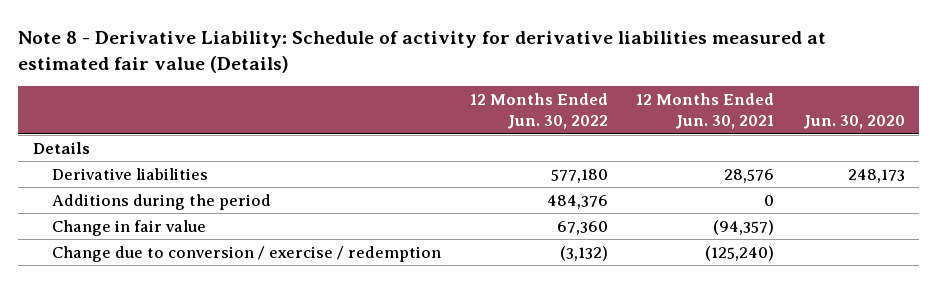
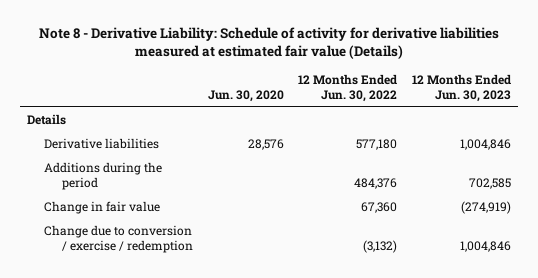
[636,92,775,130] 12 Months Ended Jun. 30, 2021 -> none
none -> [411,74,511,103] 12 Months Ended Jun. 30, 2023
[848,168,906,183] 248,173 -> [247,139,284,151] 28,576

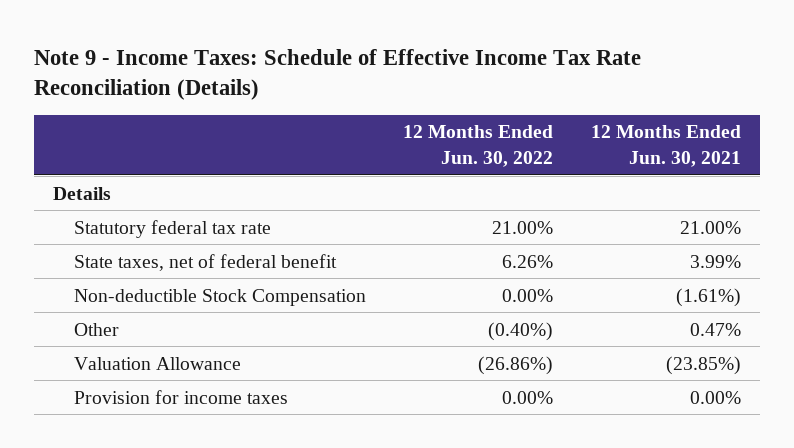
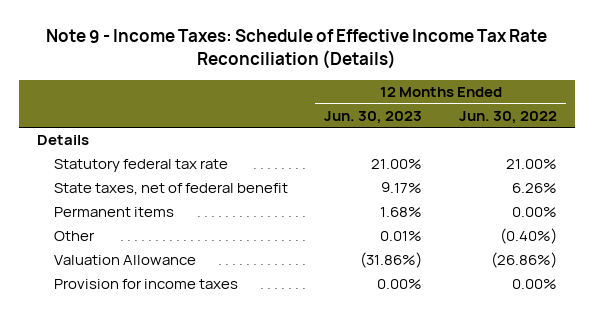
[590,125,741,168] 12 Months Ended Jun. 30, 2021 -> none
none -> [324,110,423,124] Jun. 30, 2023
[74,288,367,306] Non-deductible Stock Compensation -> [53,207,174,218] Permanent items

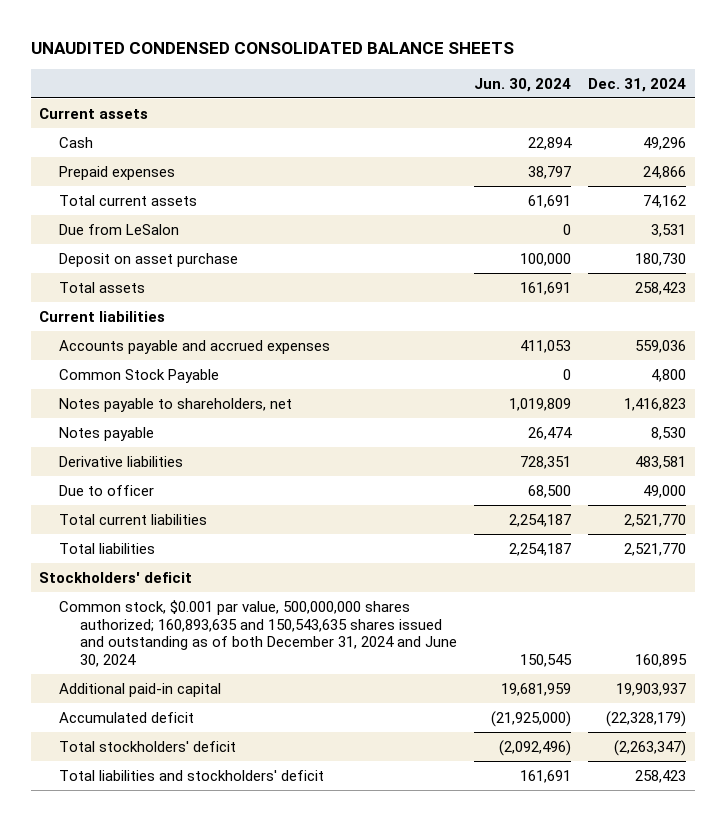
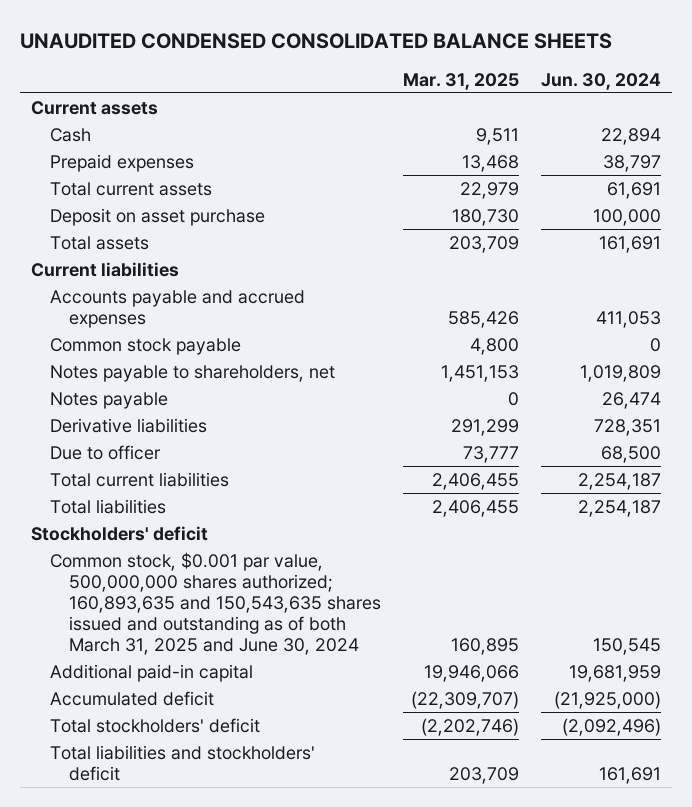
[588,77,687,92] Dec. 31, 2024 -> none
none -> [402,72,519,90] Mar. 31, 2025
[59,223,180,235] Due from LeSalon -> none
[59,368,220,383] Common Stock Payable -> [49,337,241,355] Common stock payable
[59,599,457,667] Common stock, $0.001 par value, 500,000,000 shares authorized; 160,893,635 and 150,543,635 shares issued and outstanding as of both December 31, 2024 and June 30, 2024 -> [49,551,381,655] Common stock, $0.001 par value, 500,000,000 shares authorized; 160,893,635 and 150,543,635 shares issued and outstanding as of both March 31, 2025 and June 30, 2024

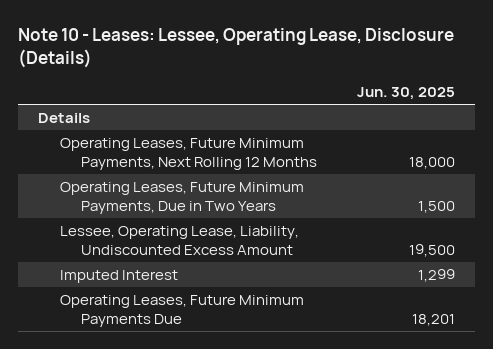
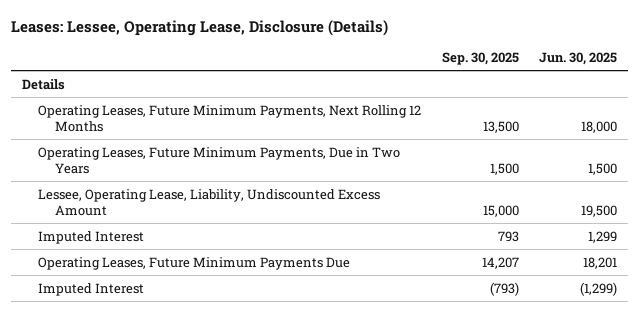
[17,28,454,69] Note 10 - Leases: Lessee, Operating Lease, Disclosure (Details) -> [11,19,389,36] Leases: Lessee, Operating Lease, Disclosure (Details)
none -> [441,52,519,66] Sep. 30, 2025
none -> [38,282,145,296] Imputed Interest

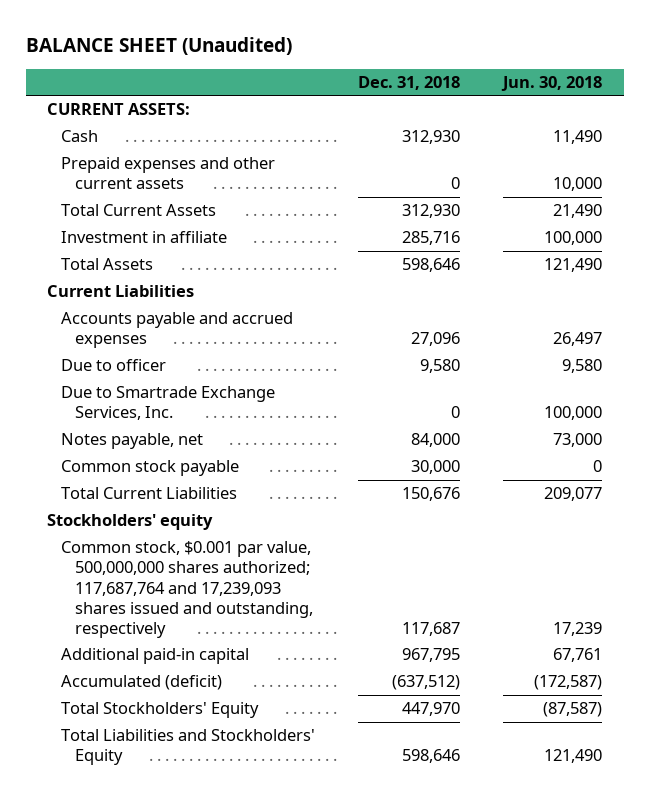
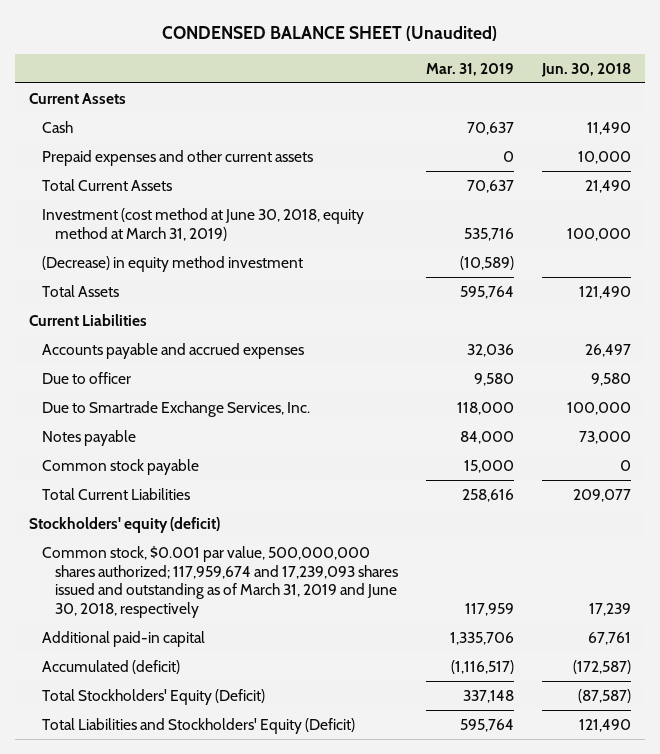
[25,36,292,55] BALANCE SHEET (Unaudited) -> [162,25,498,41] CONDENSED BALANCE SHEET (Unaudited)
[358,75,461,90] Dec. 31, 2018 -> none
none -> [426,62,515,76] Mar. 31, 2019
[47,103,191,116] CURRENT ASSETS: -> [28,92,126,104] Current Assets
[61,231,228,244] Investment in affiliate -> none
none -> [42,207,365,241] Investment (cost method at June 30, 2018, equity method at March 31, 2019)
none -> [42,255,304,272] (Decrease) in equity method investment
[61,433,204,450] Notes payable, net -> [42,429,137,446] Notes payable
[47,514,214,531] Stockholders' equity -> [28,516,220,533] Stockholders' equity (deficit)
[61,541,314,638] Common stock, $0.001 par value, 500,000,000 shares authorized; 117,687,764 and 17,239,093 shares issued and outstanding, respectively -> [42,545,399,619] Common stock, $0.001 par value, 500,000,000 shares authorized; 117,959,674 and 17,239,093 shares issued and outstanding as of March 31, 2019 and June 30, 2018, respectively
[61,702,260,719] Total Stockholders' Equity -> [42,688,266,705] Total Stockholders' Equity (Deficit)
[61,729,316,766] Total Liabilities and Stockholders' Equity -> [42,717,356,734] Total Liabilities and Stockholders' Equity (Deficit)

